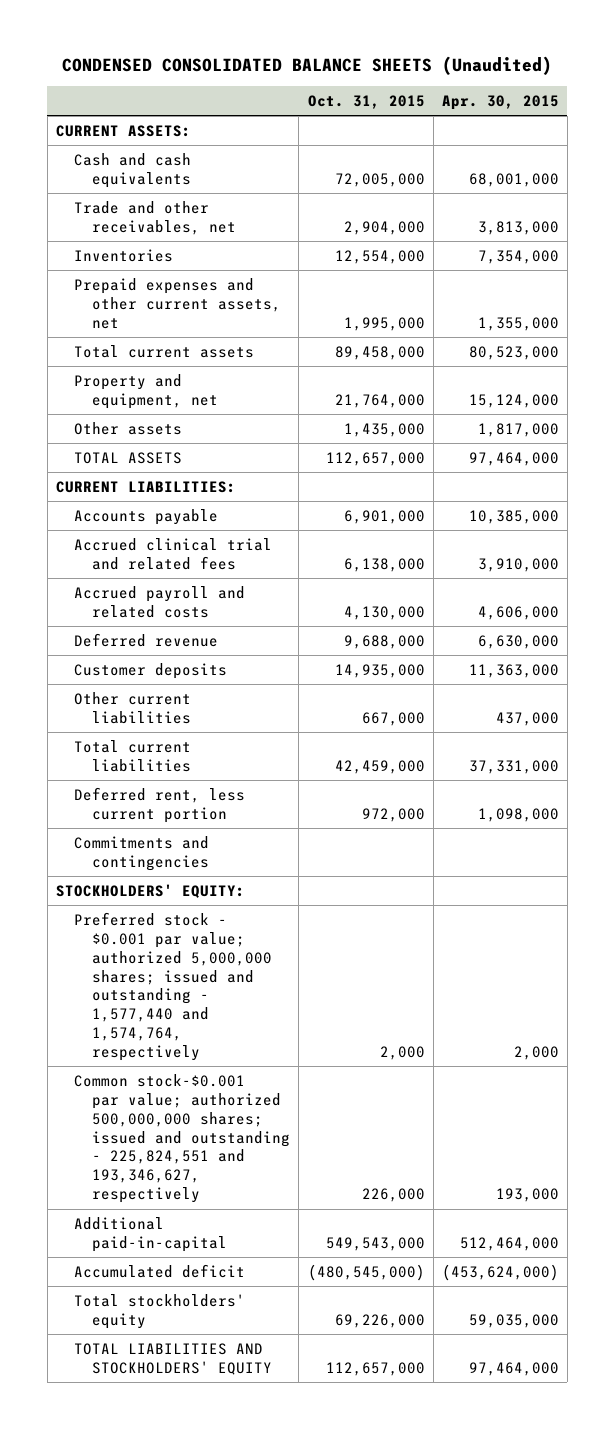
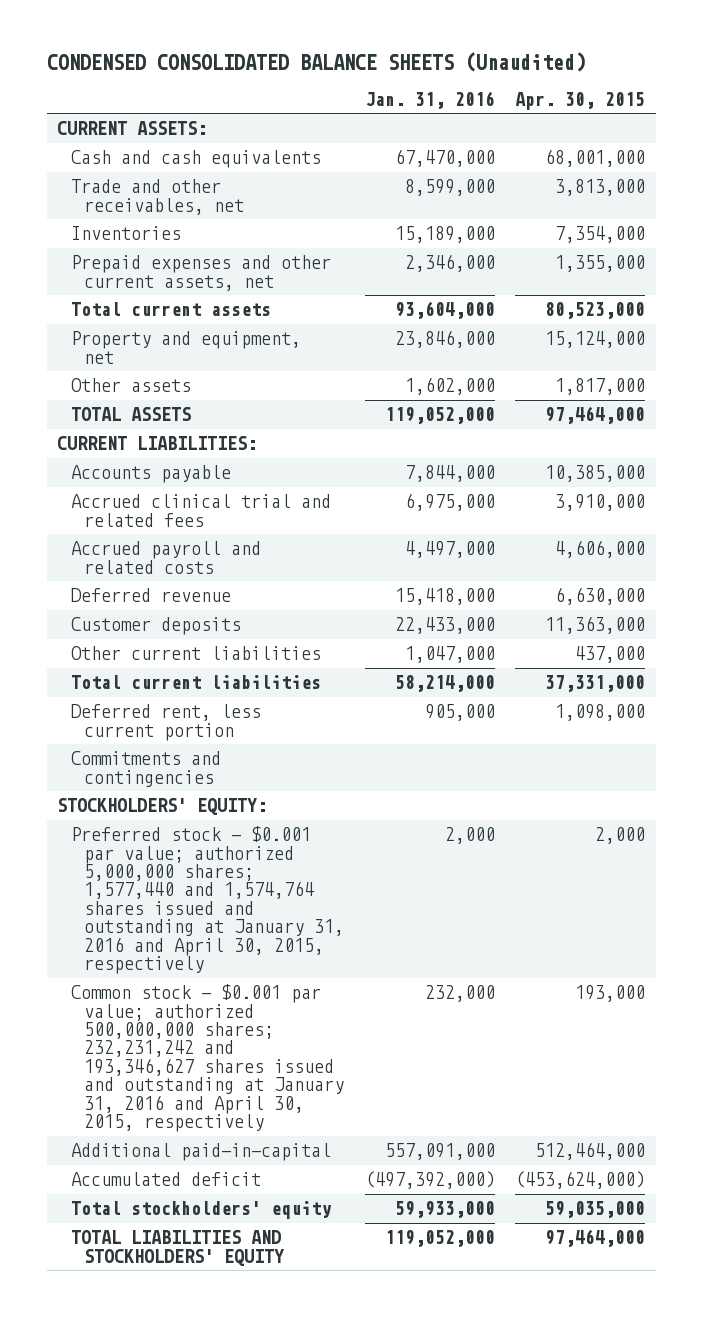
[307,94,425,109] Oct. 31, 2015 -> none
none -> [364,90,495,109] Jan. 31, 2016
[74,911,273,1062] Preferred stock - $0.001 par value; authorized 5,000,000 shares; issued and outstanding - 1,577,440 and 1,574,764, respectively -> [70,826,345,975] Preferred stock - $0.001 par value; authorized 5,000,000 shares; 1,577,440 and 1,574,764 shares issued and outstanding at January 31, 2016 and April 30, 2015, respectively
[74,1073,291,1204] Common stock-$0.001 par value; authorized 500,000,000 shares; issued and outstanding - 225,824,551 and 193,346,627, respectively -> [70,984,345,1133] Common stock - $0.001 par value; authorized 500,000,000 shares; 232,231,242 and 193,346,627 shares issued and outstanding at January 31, 2016 and April 30, 2015, respectively

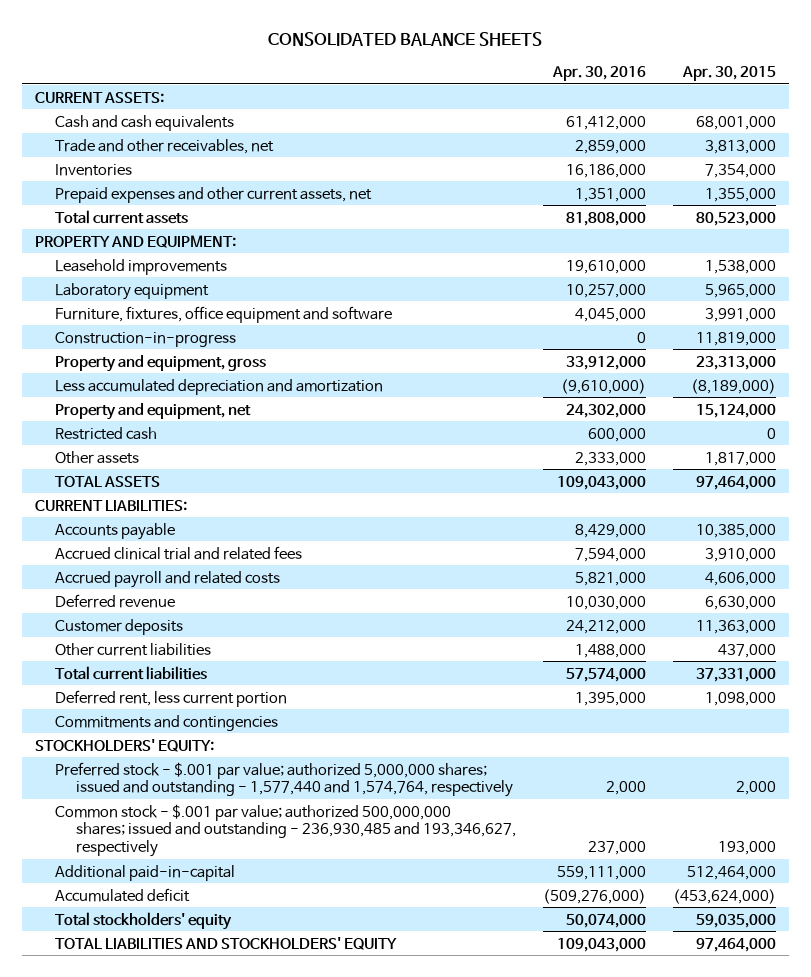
[46,51,586,72] CONDENSED CONSOLIDATED BALANCE SHEETS (Unaudited) -> [268,31,543,46] CONSOLIDATED BALANCE SHEETS
[364,90,495,109] Jan. 31, 2016 -> none
none -> [551,66,646,82] Apr. 30, 2016
none -> [35,234,237,248] PROPERTY AND EQUIPMENT:
none -> [55,258,228,275] Leasehold improvements
none -> [55,282,210,300] Laboratory equipment
none -> [55,305,393,323] Furniture, fixtures, office equipment and software
none -> [55,331,237,347] Construction-in-progress
none -> [55,354,267,372] Property and equipment, gross
none -> [55,378,384,395] Less accumulated depreciation and amortization
none -> [55,426,158,440] Restricted cash
[70,826,345,975] Preferred stock - $0.001 par value; authorized 5,000,000 shares; 1,577,440 and 1,574,764 shares issued and outstanding at January 31, 2016 and April 30, 2015, respectively -> [55,761,513,798] Preferred stock - $.001 par value; authorized 5,000,000 shares; issued and outstanding - 1,577,440 and 1,574,764, respectively
[70,984,345,1133] Common stock - $0.001 par value; authorized 500,000,000 shares; 232,231,242 and 193,346,627 shares issued and outstanding at January 31, 2016 and April 30, 2015, respectively -> [55,803,516,857] Common stock - $.001 par value; authorized 500,000,000 shares; issued and outstanding - 236,930,485 and 193,346,627, respectively

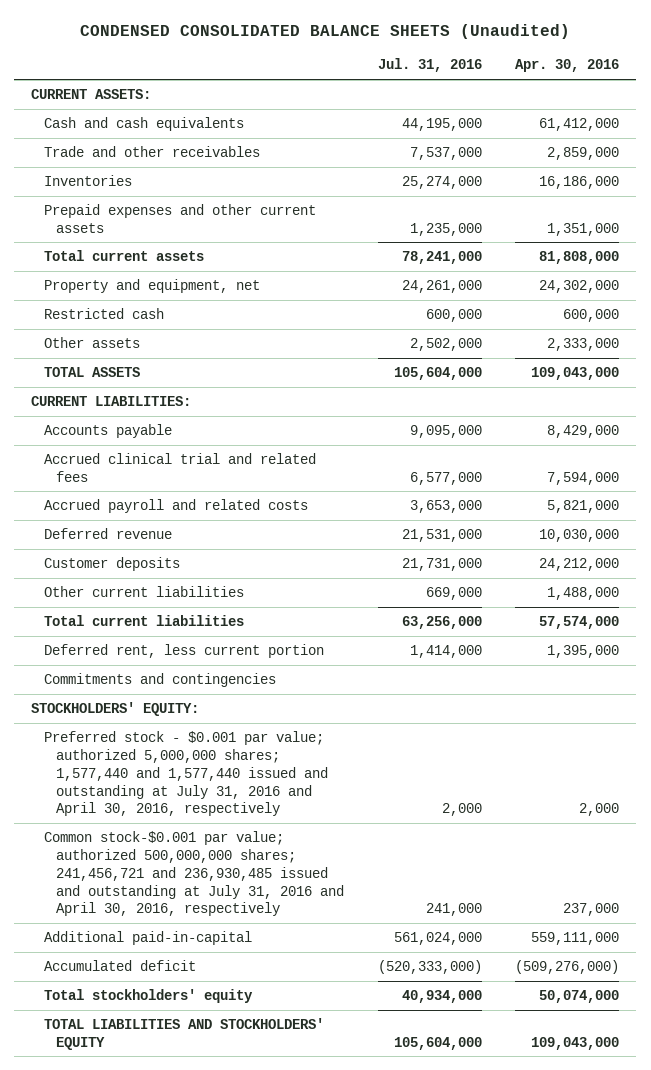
[268,31,543,46] CONSOLIDATED BALANCE SHEETS -> [80,24,571,40] CONDENSED CONSOLIDATED BALANCE SHEETS (Unaudited)
[681,66,776,82] Apr. 30, 2015 -> none
none -> [377,58,482,73] Jul. 31, 2016
[55,138,275,154] Trade and other receivables, net -> [43,145,260,157] Trade and other receivables
[55,186,373,203] Prepaid expenses and other current assets, net -> [43,203,316,233] Prepaid expenses and other current assets
[35,234,237,248] PROPERTY AND EQUIPMENT: -> none
[55,258,228,275] Leasehold improvements -> none
[55,282,210,300] Laboratory equipment -> none
[55,305,393,323] Furniture, fixtures, office equipment and software -> none
[55,331,237,347] Construction-in-progress -> none
[55,354,267,372] Property and equipment, gross -> none
[55,378,384,395] Less accumulated depreciation and amortization -> none
[55,761,513,798] Preferred stock - $.001 par value; authorized 5,000,000 shares; issued and outstanding - 1,577,440 and 1,574,764, respectively -> [43,730,328,817] Preferred stock - $0.001 par value; authorized 5,000,000 shares; 1,577,440 and 1,577,440 issued and outstanding at July 31, 2016 and April 30, 2016, respectively
[55,803,516,857] Common stock - $.001 par value; authorized 500,000,000 shares; issued and outstanding - 236,930,485 and 193,346,627, respectively -> [43,830,344,917] Common stock-$0.001 par value; authorized 500,000,000 shares; 241,456,721 and 236,930,485 issued and outstanding at July 31, 2016 and April 30, 2016, respectively

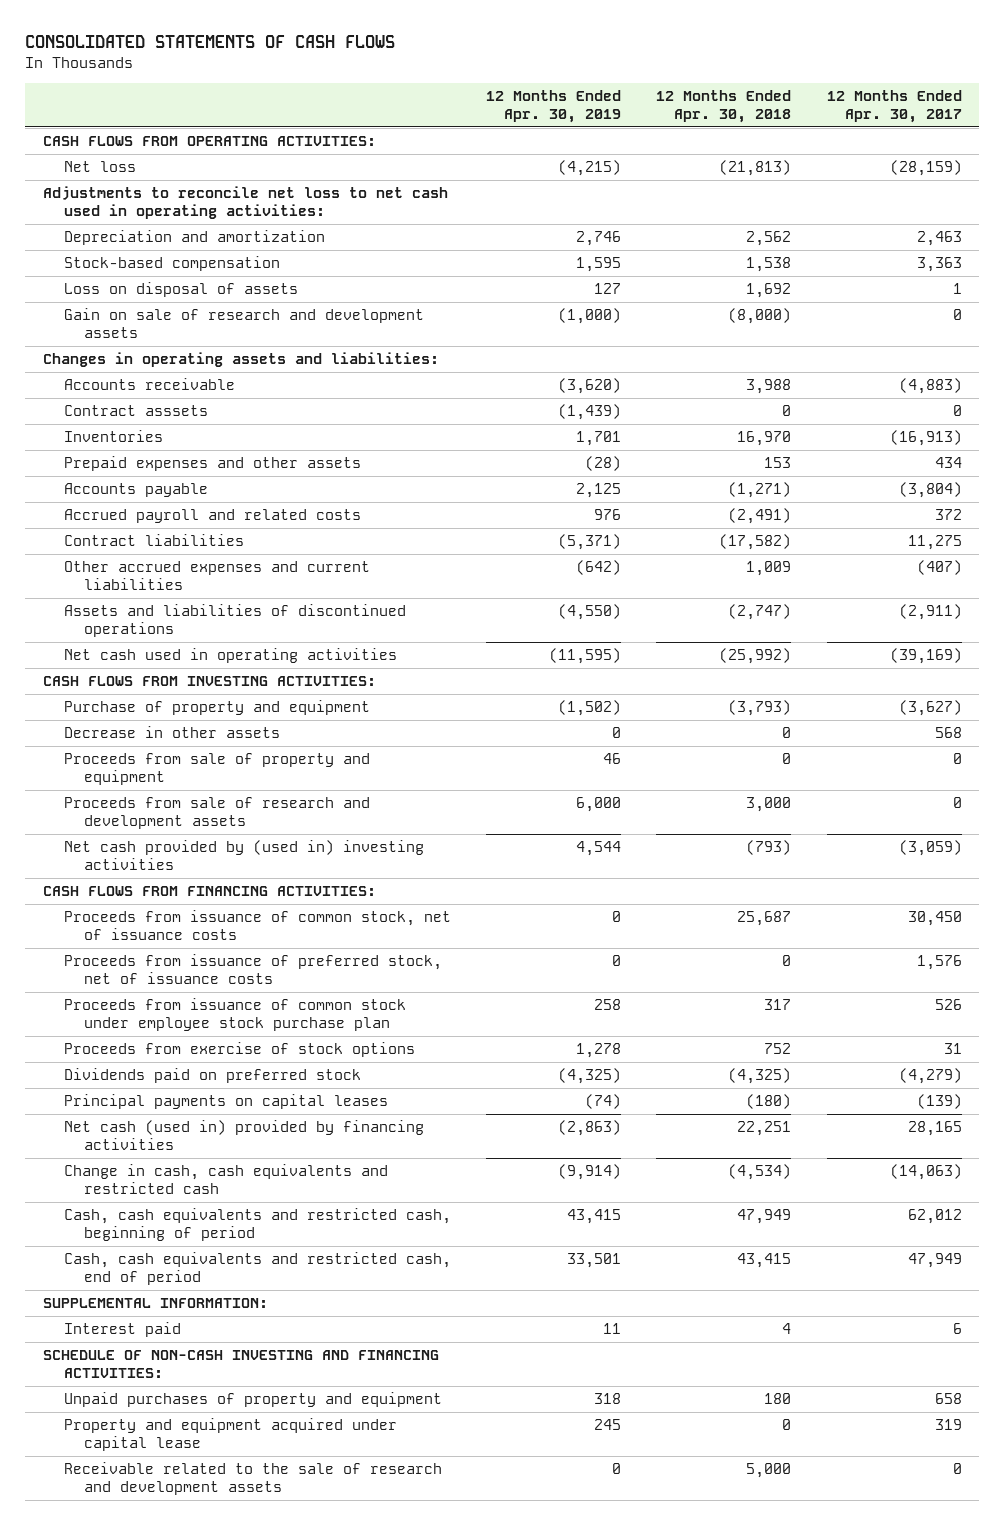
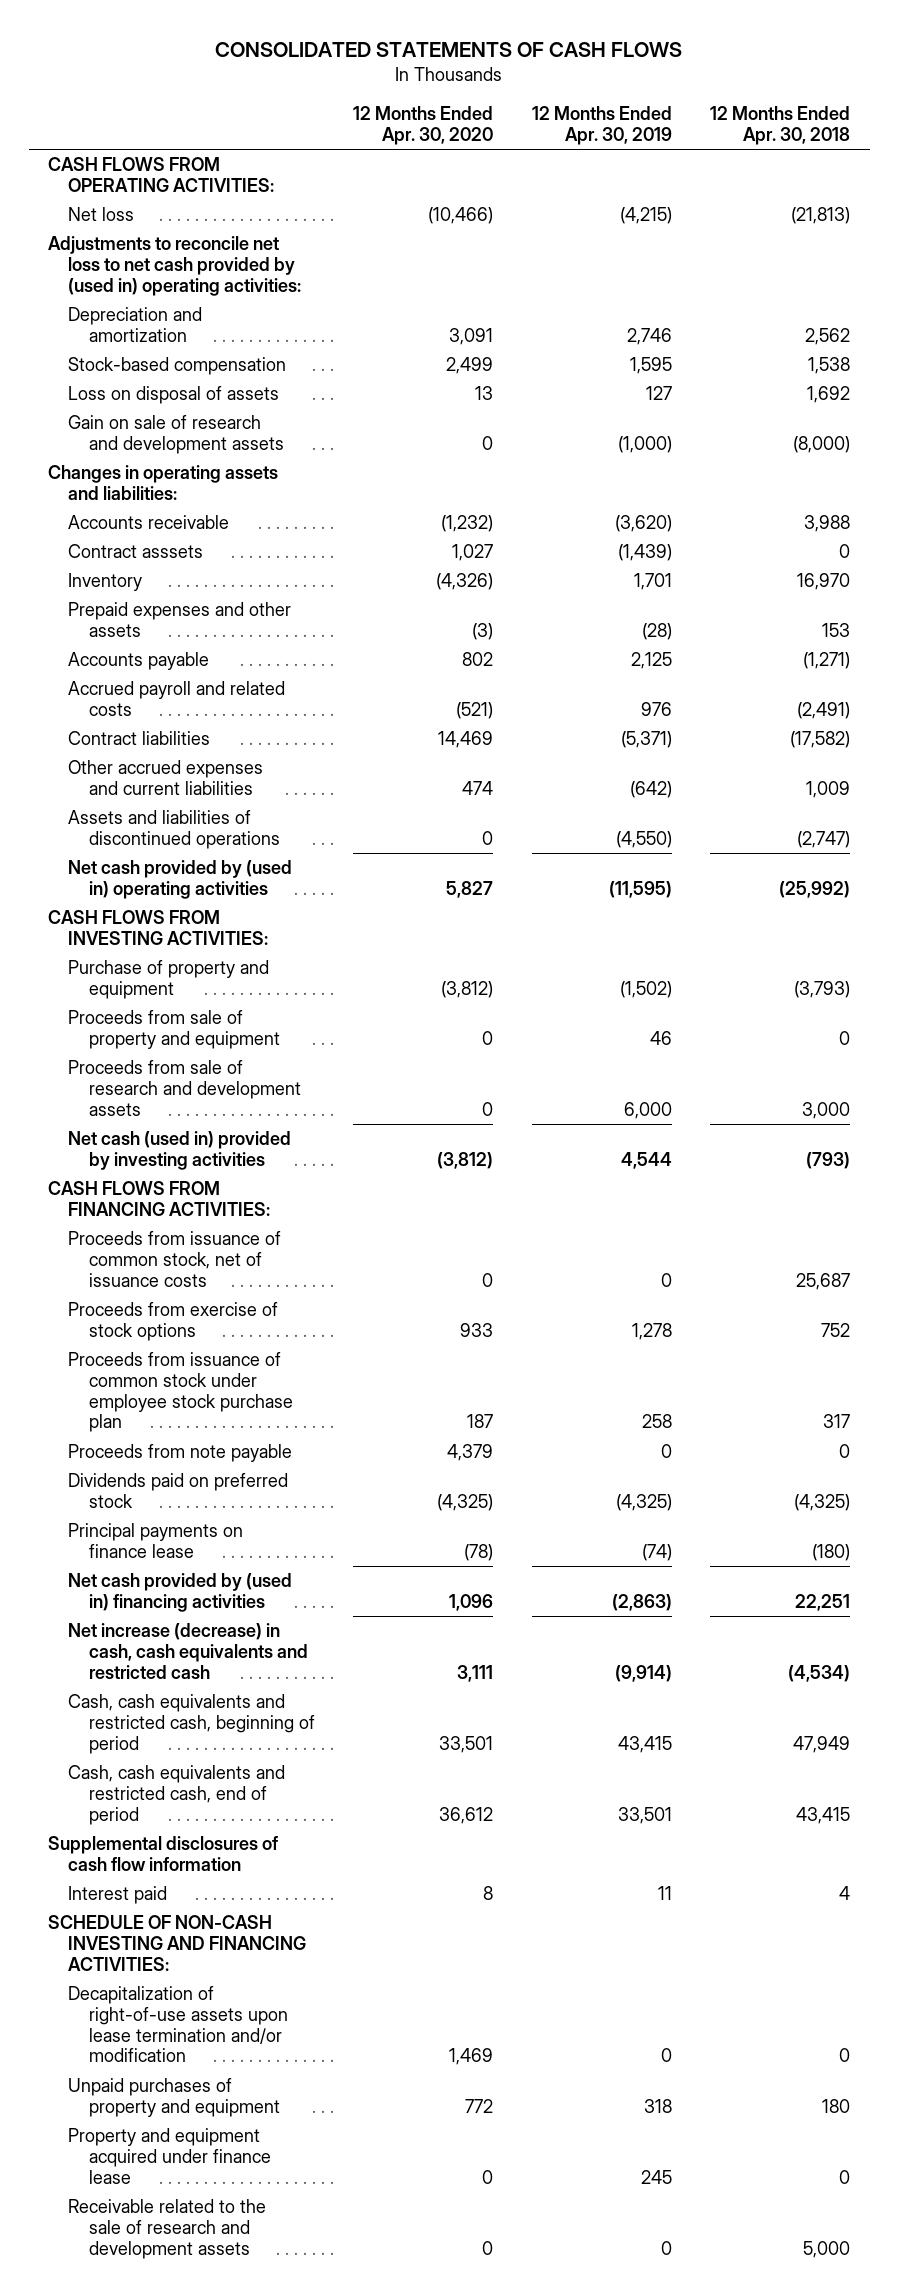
[826,89,962,124] 12 Months Ended Apr. 30, 2017 -> none
none -> [353,106,494,145] 12 Months Ended Apr. 30, 2020
[43,186,449,220] Adjustments to reconcile net loss to net cash used in operating activities: -> [48,236,302,296] Adjustments to reconcile net loss to net cash provided by (used in) operating activities:
[63,430,163,443] Inventories -> [68,573,143,592] Inventory
[63,648,397,664] Net cash used in operating activities -> [68,860,293,899] Net cash provided by (used in) operating activities
[63,726,280,739] Decrease in other assets -> none
[63,840,424,871] Net cash provided by (used in) investing activities -> [68,1131,292,1170] Net cash (used in) provided by investing activities
[63,954,442,985] Proceeds from issuance of preferred stock, net of issuance costs -> none
[63,998,406,1032] Proceeds from issuance of common stock under employee stock purchase plan -> [68,1352,293,1433] Proceeds from issuance of common stock under employee stock purchase plan
none -> [68,1444,293,1463] Proceeds from note payable
[63,1094,388,1110] Principal payments on capital leases -> [68,1523,244,1558] Principal payments on finance lease
[63,1120,424,1151] Net cash (used in) provided by financing activities -> [68,1573,293,1612] Net cash provided by (used in) financing activities
[63,1164,388,1195] Change in cash, cash equivalents and restricted cash -> [68,1623,308,1679] Net increase (decrease) in cash, cash equivalents and restricted cash
[43,1298,269,1309] SUPPLEMENTAL INFORMATION: -> [48,1836,279,1871] Supplemental disclosures of cash flow information
none -> [68,1986,288,2063] Decapitalization of right-of-use assets upon lease termination and/or modification
[63,1418,397,1452] Property and equipment acquired under capital lease -> [68,2128,271,2184] Property and equipment acquired under finance lease

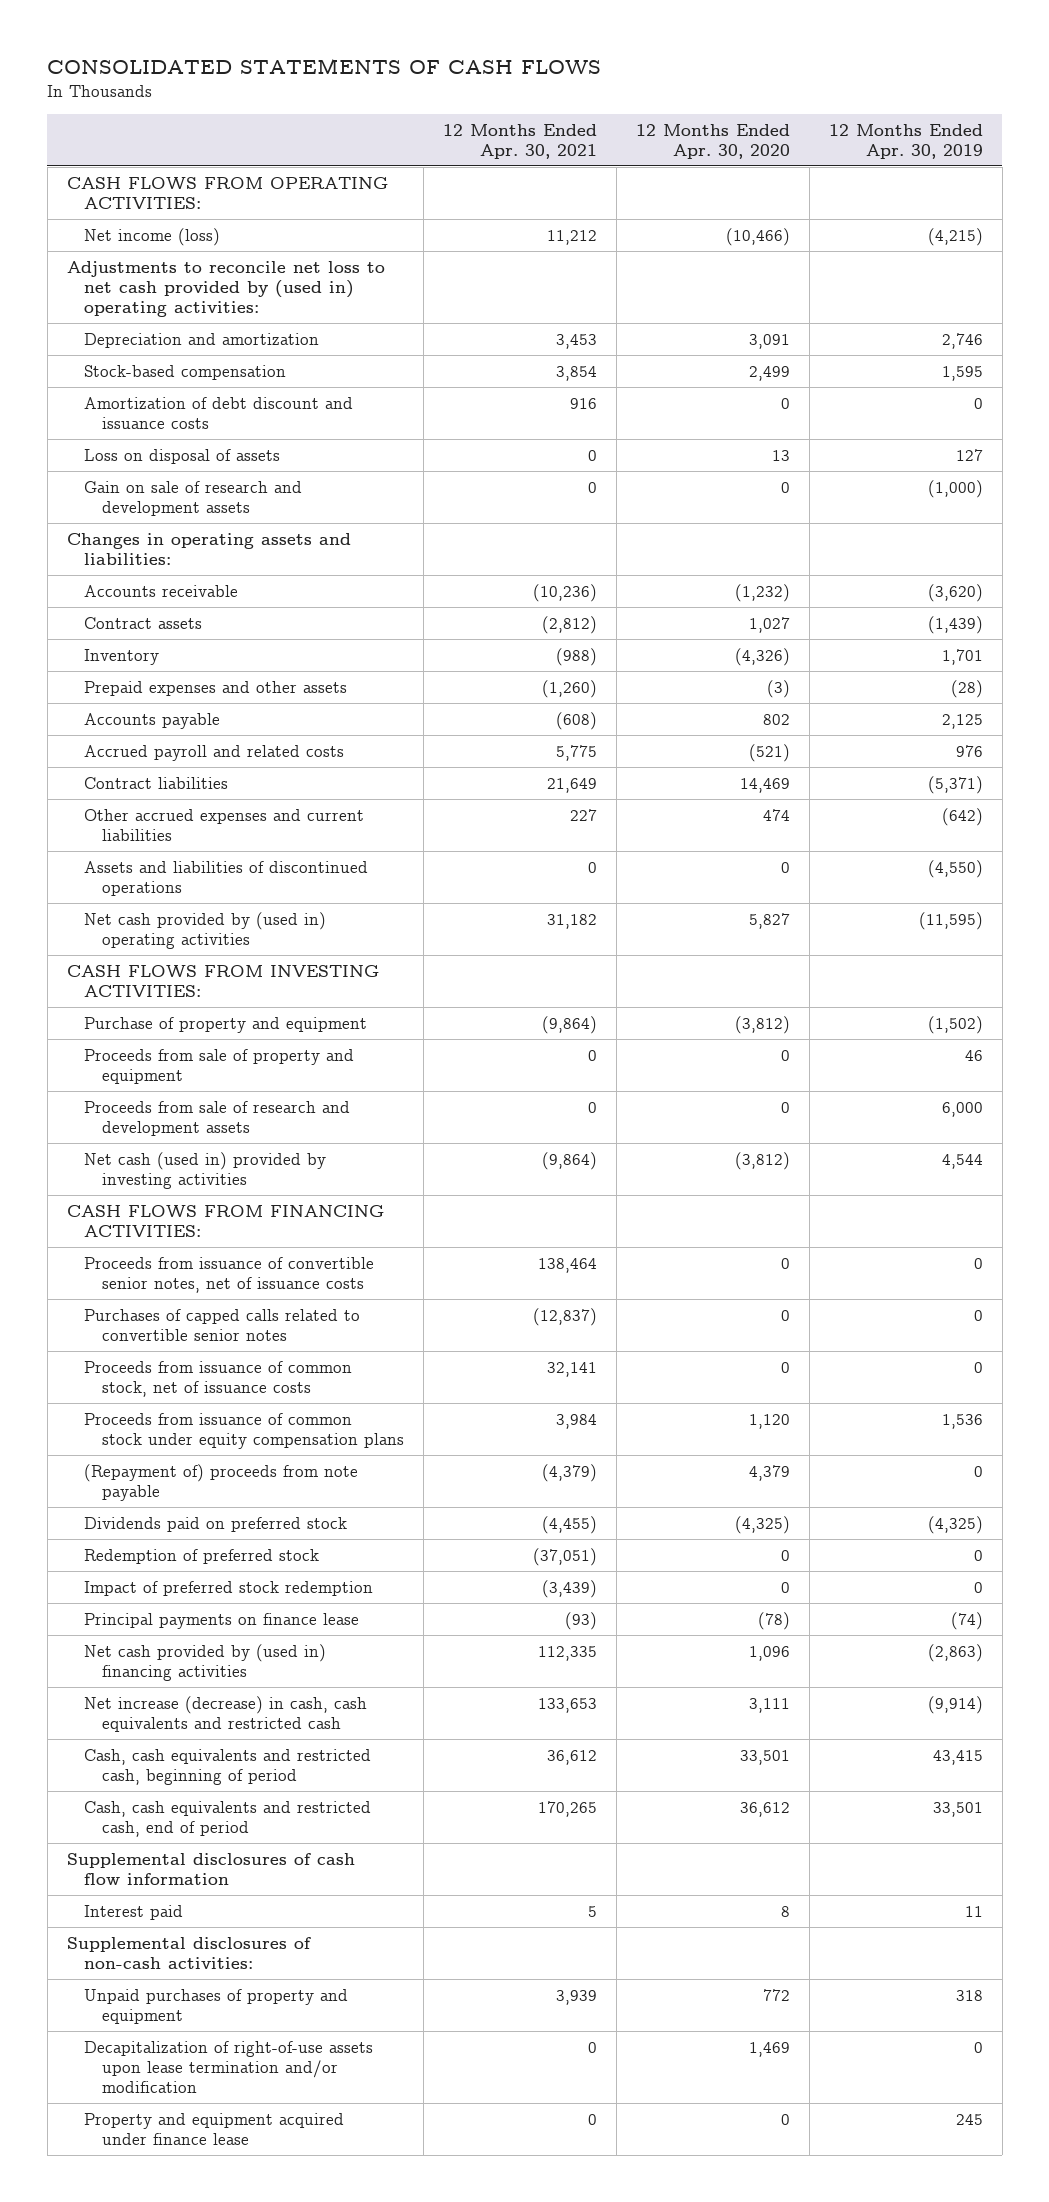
[710,106,851,145] 12 Months Ended Apr. 30, 2018 -> none
none -> [442,123,597,159] 12 Months Ended Apr. 30, 2021
[68,207,135,222] Net loss -> [84,227,221,246] Net income (loss)
none -> [84,396,354,429] Amortization of debt discount and issuance costs
[68,544,204,559] Contract asssets -> [84,616,203,629] Contract assets
none -> [84,1256,375,1293] Proceeds from issuance of convertible senior notes, net of issuance costs
none -> [84,1308,361,1341] Purchases of capped calls related to convertible senior notes
[68,1302,279,1341] Proceeds from exercise of stock options -> none
[68,1352,293,1433] Proceeds from issuance of common stock under employee stock purchase plan -> [84,1412,404,1449] Proceeds from issuance of common stock under equity compensation plans
[467,1414,494,1429] 187 -> [748,1413,790,1429] 1,120
[641,1414,672,1429] 258 -> [941,1413,983,1429] 1,536
[68,1444,293,1463] Proceeds from note payable -> [84,1463,359,1501] (Repayment of) proceeds from note payable
none -> [84,1548,320,1564] Redemption of preferred stock
none -> [84,1580,374,1596] Impact of preferred stock redemption
[48,1915,307,1971] SCHEDULE OF NON-CASH INVESTING AND FINANCING ACTIVITIES: -> [66,1936,311,1969] Supplemental disclosures of non-cash activities:
[68,1986,288,2063] Decapitalization of right-of-use assets upon lease termination and/or modification -> [84,2040,374,2093] Decapitalization of right-of-use assets upon lease termination and/or modification
[68,2199,267,2259] Receivable related to the sale of research and development assets -> none

